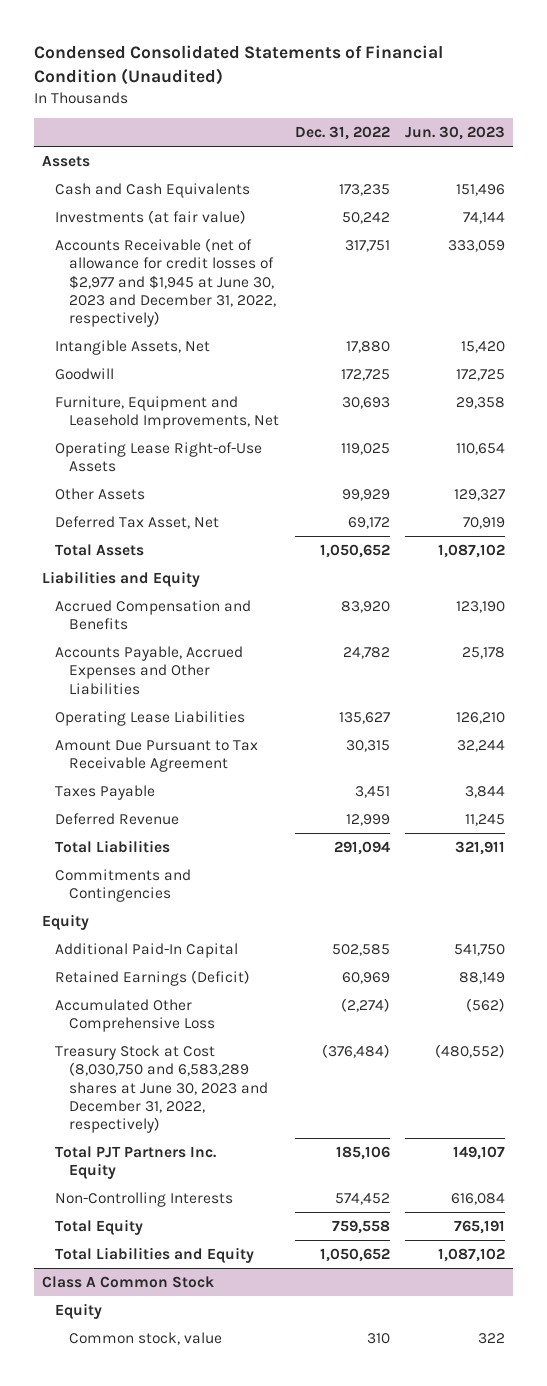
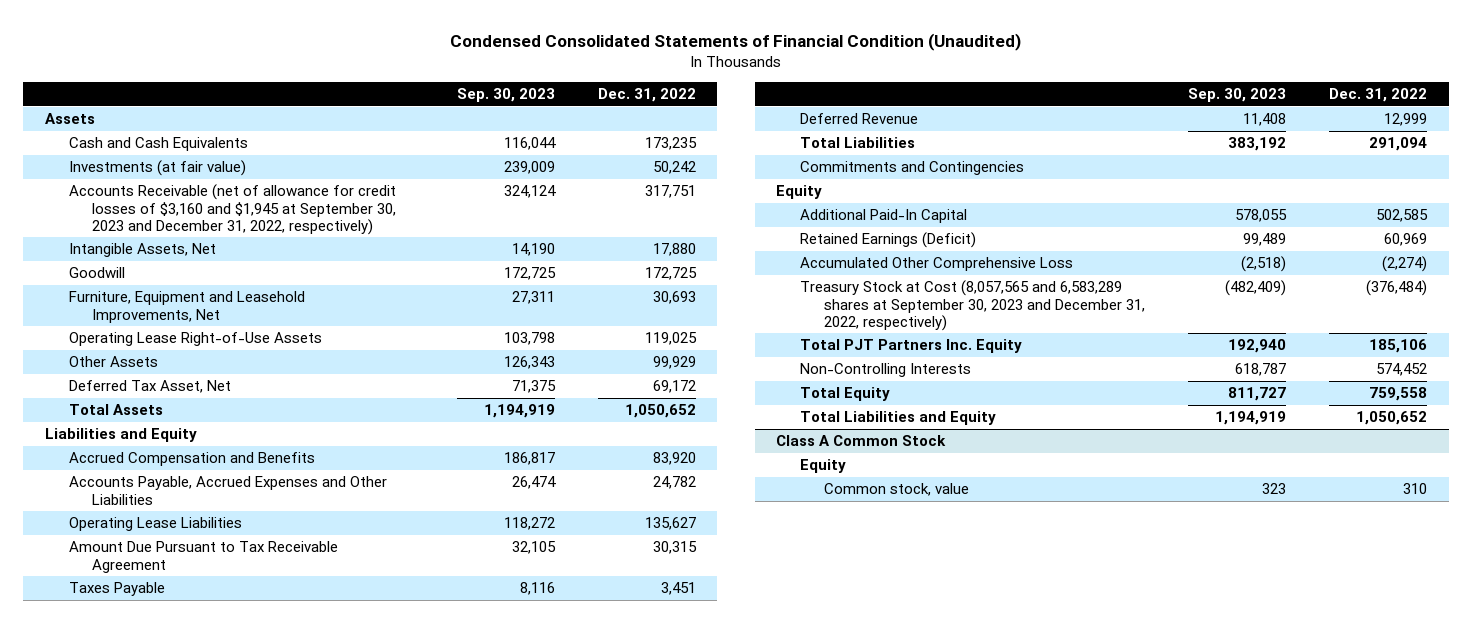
[405,125,506,140] Jun. 30, 2023 -> none
none -> [456,87,555,102] Sep. 30, 2023
[55,237,276,328] Accounts Receivable (net of allowance for credit losses of $2,977 and $1,945 at June 30, 2023 and December 31, 2022, respectively) -> [68,184,397,235] Accounts Receivable (net of allowance for credit losses of $3,160 and $1,945 at September 30, 2023 and December 31, 2022, respectively)
[55,1044,268,1134] Treasury Stock at Cost (8,030,750 and 6,583,289 shares at June 30, 2023 and December 31, 2022, respectively) -> [799,280,1145,331] Treasury Stock at Cost (8,057,565 and 6,583,289 shares at September 30, 2023 and December 31, 2022, respectively)

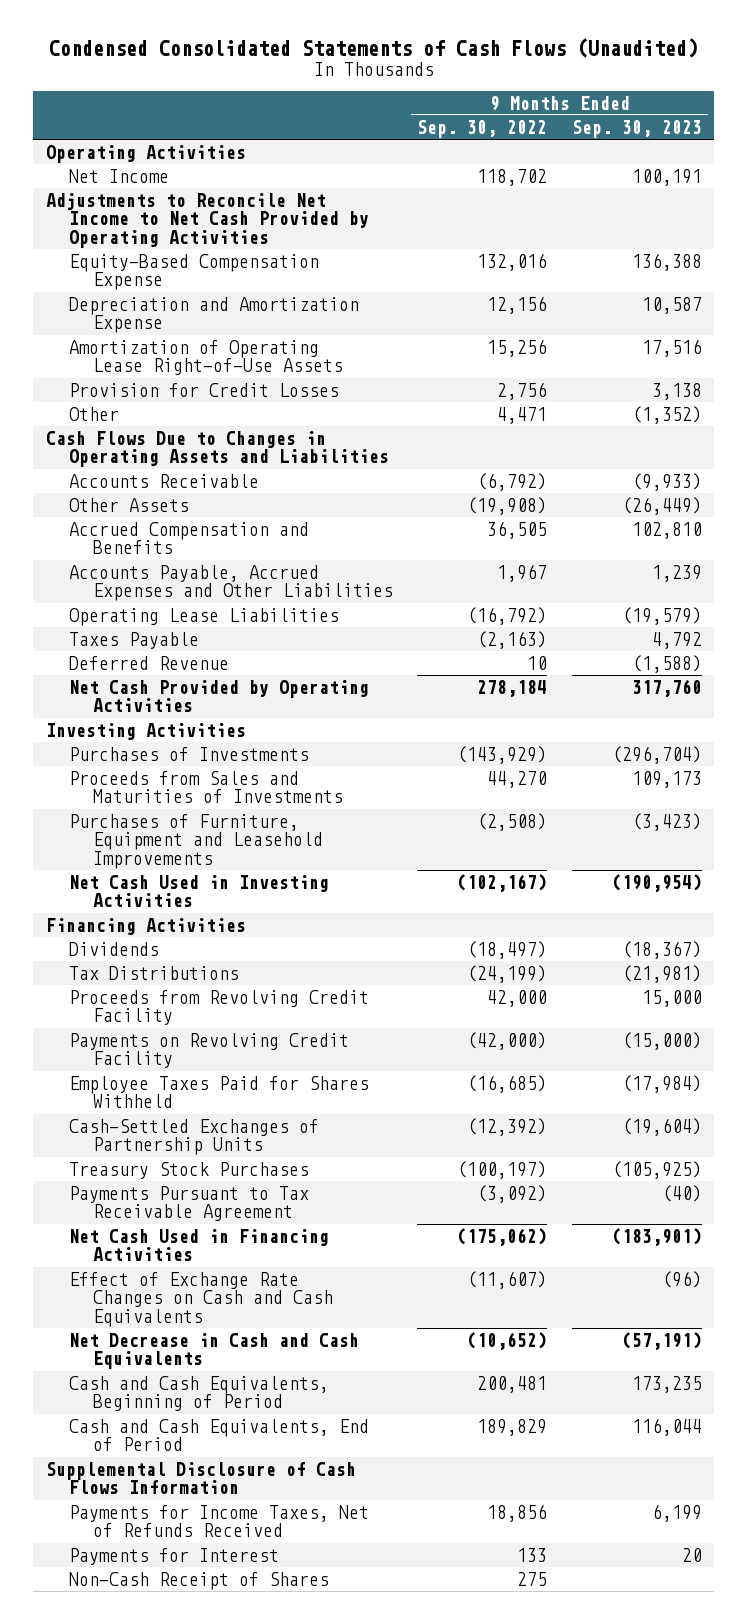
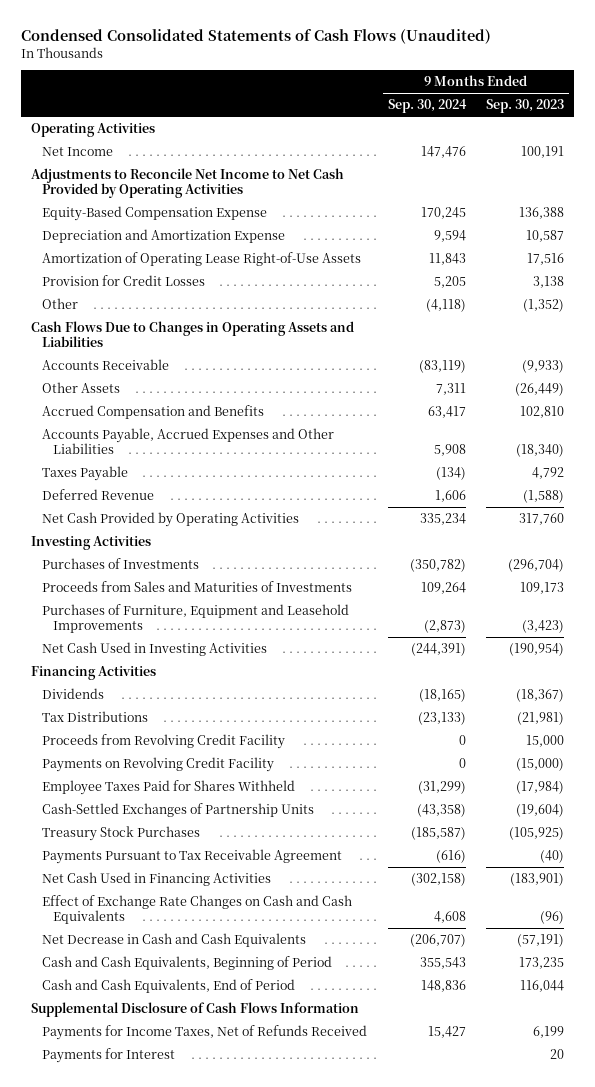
[417,119,548,138] Sep. 30, 2022 -> none
none -> [387,99,467,114] Sep. 30, 2024
[69,607,340,626] Operating Lease Liabilities -> none
[652,564,703,582] 1,239 -> [515,444,564,458] (18,340)
[69,1571,330,1590] Non-Cash Receipt of Shares -> none

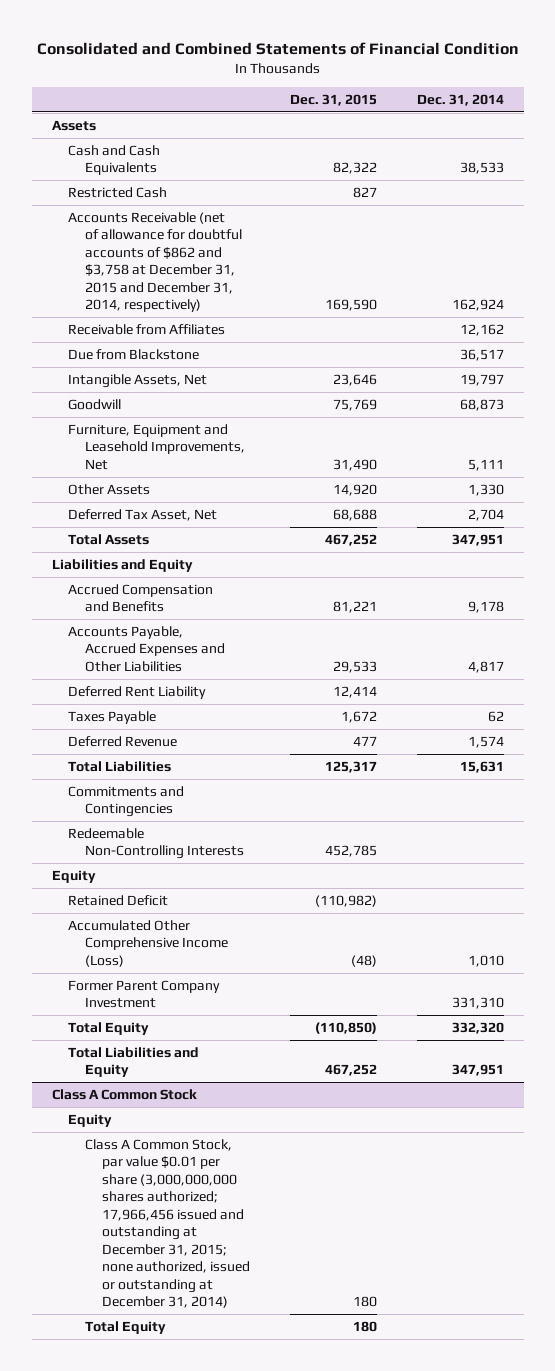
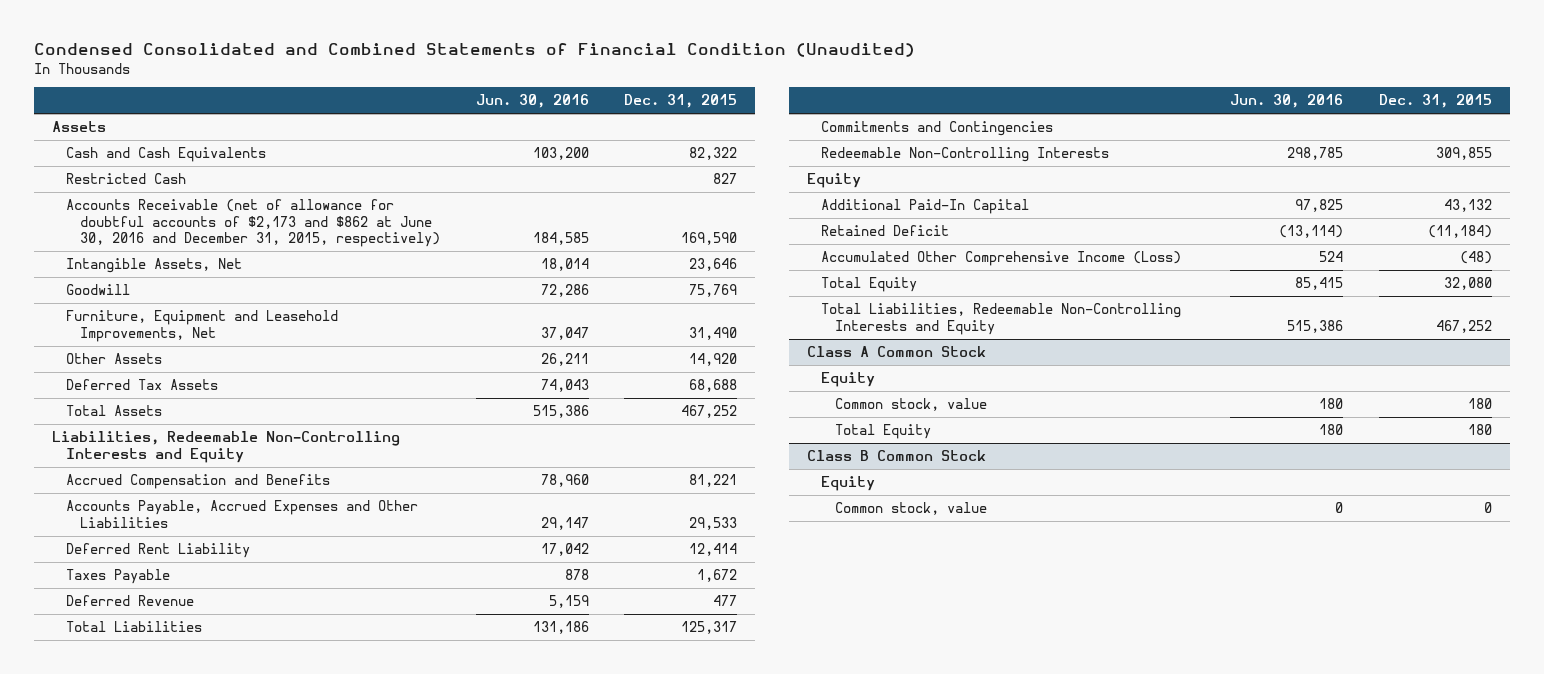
[36,41,519,55] Consolidated and Combined Statements of Financial Condition -> [34,43,916,58] Condensed Consolidated and Combined Statements of Financial Condition (Unaudited)
[416,93,504,106] Dec. 31, 2014 -> none
none -> [475,94,589,109] Jun. 30, 2016
[68,323,226,335] Receivable from Affiliates -> none
[68,348,200,360] Due from Blackstone -> none
[68,211,243,313] Accounts Receivable (net of allowance for doubtful accounts of $862 and $3,758 at December 31, 2015 and December 31, 2014, respectively) -> [66,199,441,248] Accounts Receivable (net of allowance for doubtful accounts of $2,173 and $862 at June 30, 2016 and December 31, 2015, respectively)
[68,508,218,521] Deferred Tax Asset, Net -> [66,379,219,391] Deferred Tax Assets
[51,558,193,572] Liabilities and Equity -> [52,431,401,463] Liabilities, Redeemable Non-Controlling Interests and Equity
[324,845,377,858] 452,785 -> [1435,147,1492,161] 309,855
none -> [820,199,1029,215] Additional Paid-In Capital
[314,894,377,907] (110,982) -> [1427,225,1492,239] (11,184)
[68,979,221,1009] Former Parent Company Investment -> none
[314,1021,377,1034] (110,850) -> [1443,277,1492,291] 32,080
[68,1046,200,1078] Total Liabilities and Equity -> [820,303,1181,335] Total Liabilities, Redeemable Non-Controlling Interests and Equity
[85,1138,250,1309] Class A Common Stock, par value $0.01 per share (3,000,000,000 shares authorized; 17,966,456 issued and outstanding at December 31, 2015; none authorized, issued or outstanding at December 31, 2014) -> [834,398,987,412] Common stock, value
none -> [806,450,986,462] Class B Common Stock
none -> [820,476,875,492] Equity
none -> [834,502,987,516] Common stock, value

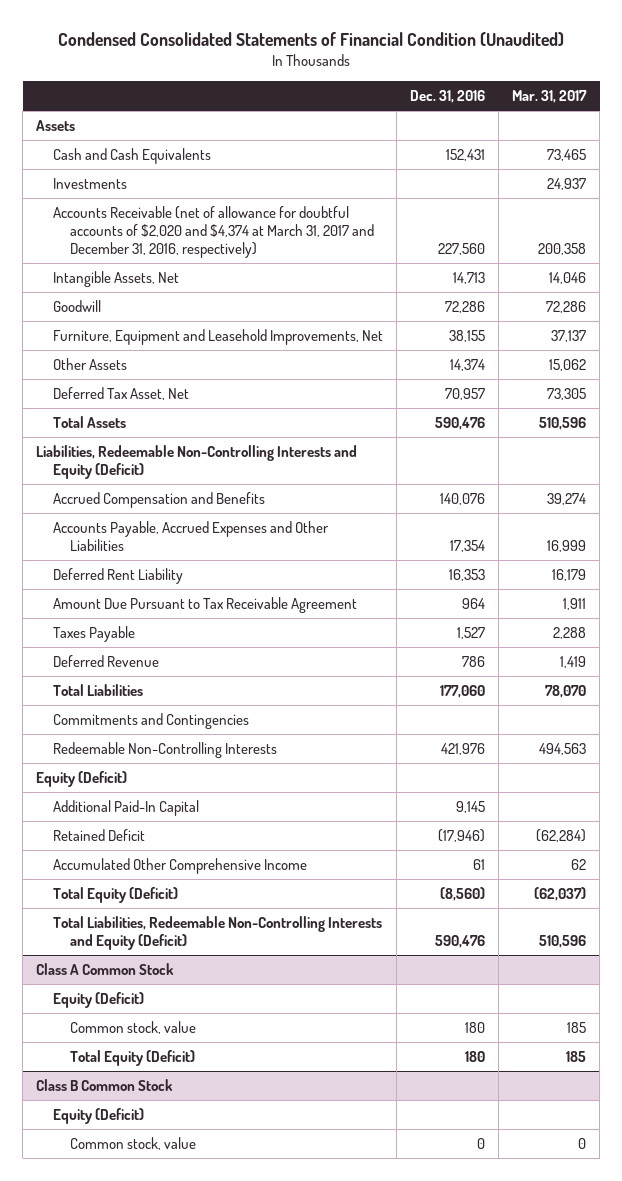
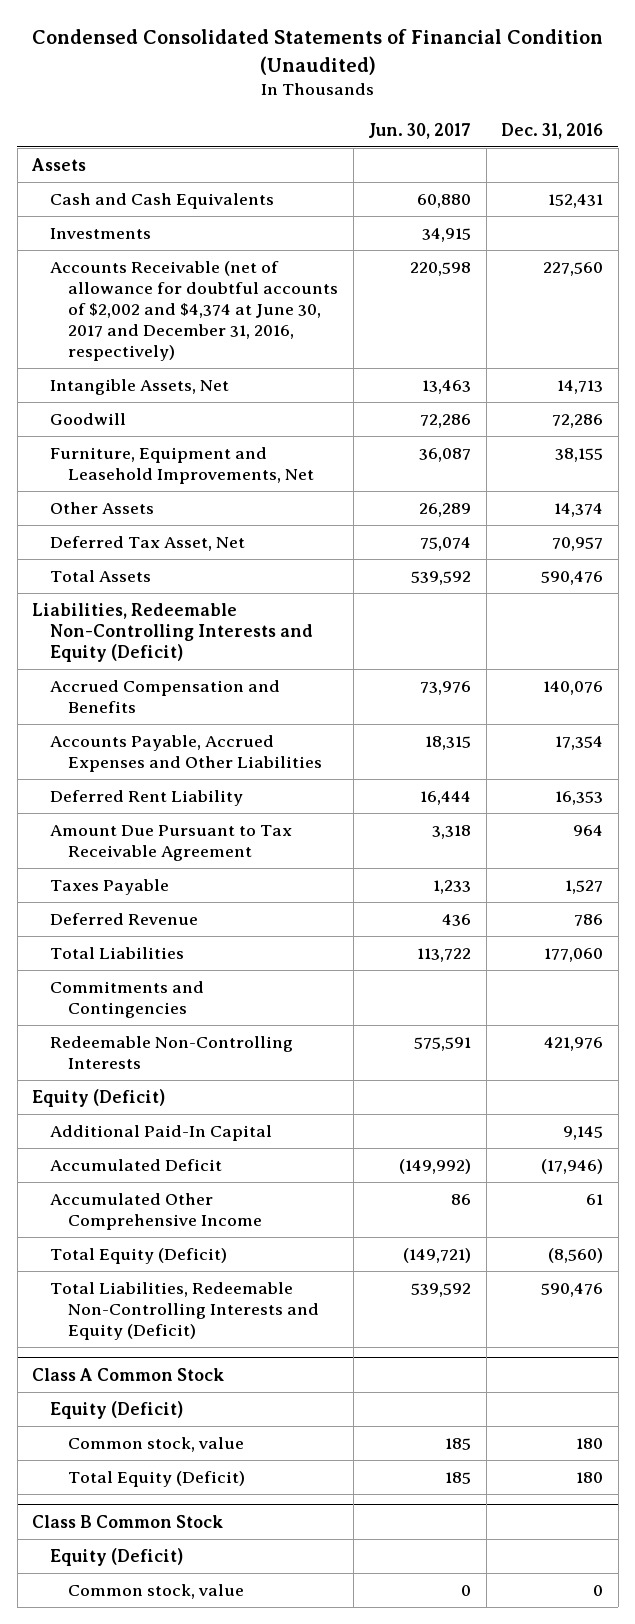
[512,90,588,104] Mar. 31, 2017 -> none
none -> [368,122,472,139] Jun. 30, 2017
[52,206,374,259] Accounts Receivable (net of allowance for doubtful accounts of $2,020 and $4,374 at March 31, 2017 and December 31, 2016, respectively) -> [50,261,339,361] Accounts Receivable (net of allowance for doubtful accounts of $2,002 and $4,374 at June 30, 2017 and December 31, 2016, respectively)
[52,829,145,842] Retained Deficit -> [50,1159,223,1172] Accumulated Deficit

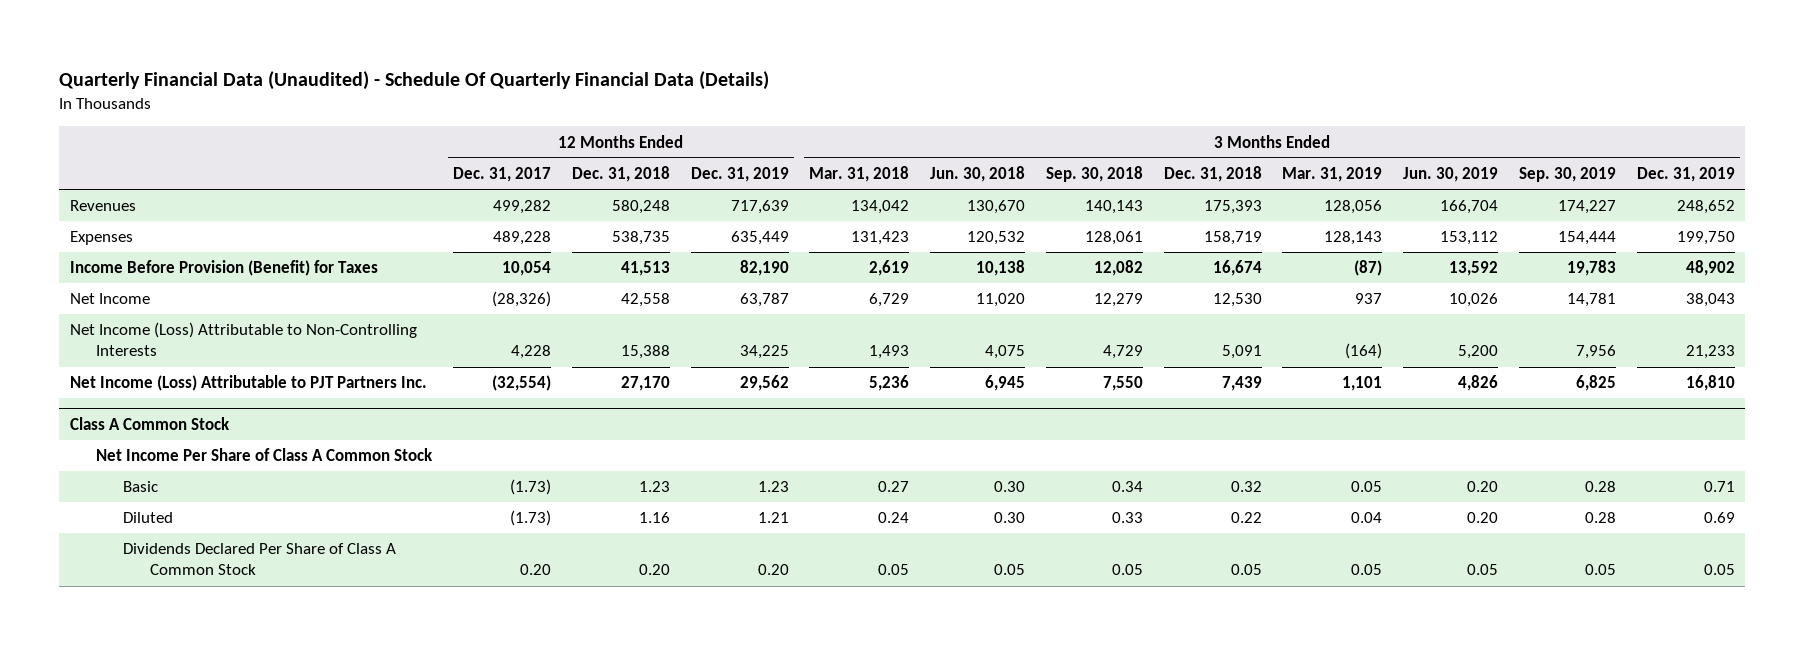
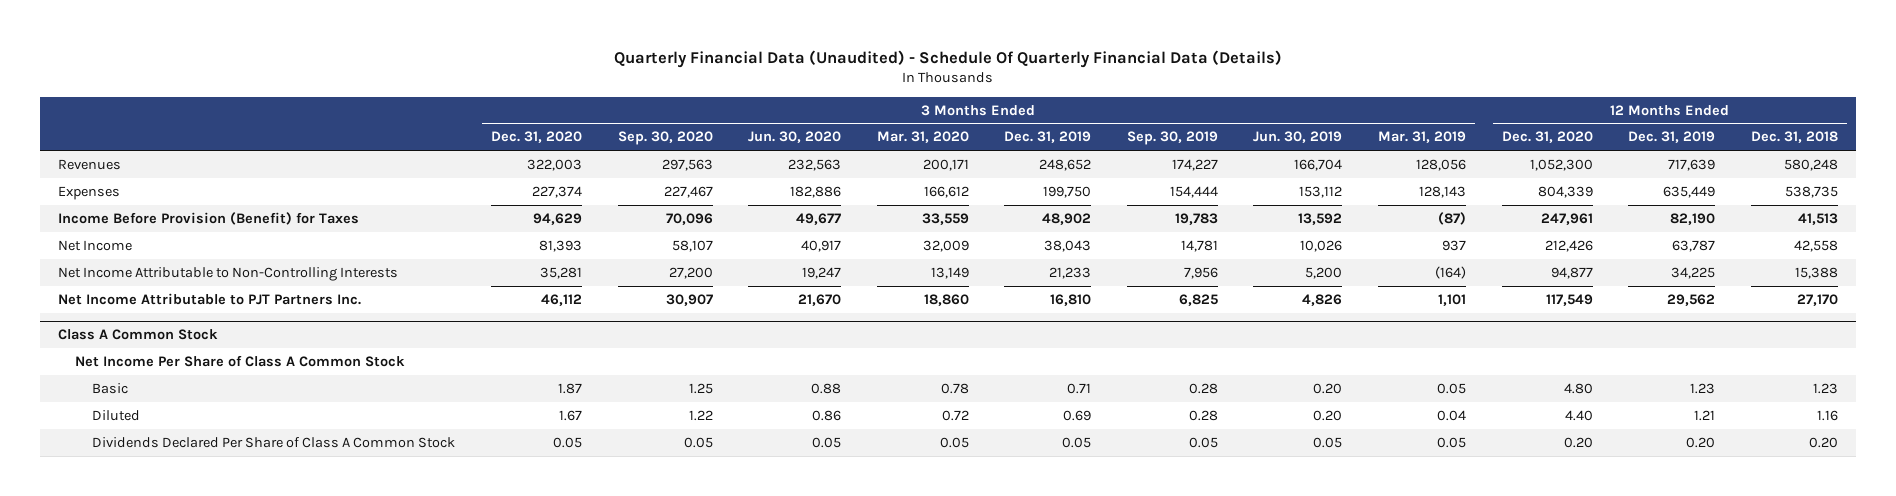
[453,167,552,183] Dec. 31, 2017 -> none
[809,166,910,183] Mar. 31, 2018 -> none
[930,166,1026,183] Jun. 30, 2018 -> none
[1045,166,1143,183] Sep. 30, 2018 -> none
[1163,166,1262,183] Dec. 31, 2018 -> none
none -> [490,131,582,144] Dec. 31, 2020
none -> [617,131,713,146] Sep. 30, 2020
none -> [748,131,842,144] Jun. 30, 2020
none -> [876,131,969,144] Mar. 31, 2020
none -> [1501,131,1593,144] Dec. 31, 2020
[69,322,417,357] Net Income (Loss) Attributable to Non-Controlling Interests -> [58,266,399,281] Net Income Attributable to Non-Controlling Interests
[69,375,427,392] Net Income (Loss) Attributable to PJT Partners Inc. -> [58,292,362,305] Net Income Attributable to PJT Partners Inc.

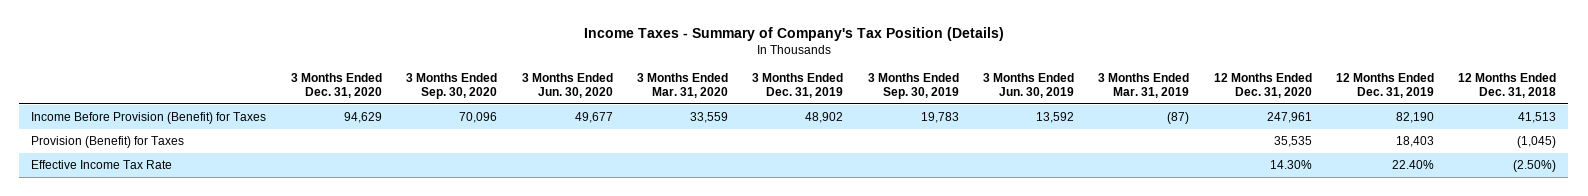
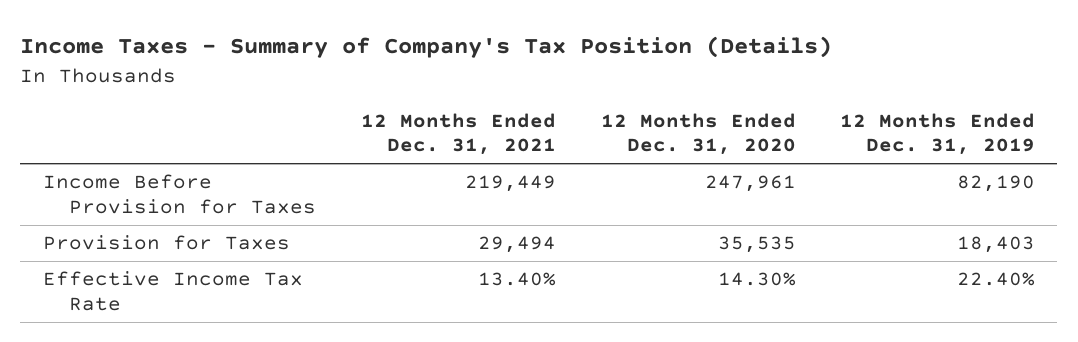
[290,72,382,99] 3 Months Ended Dec. 31, 2020 -> none
[406,72,498,100] 3 Months Ended Sep. 30, 2020 -> none
[521,72,613,99] 3 Months Ended Jun. 30, 2020 -> none
[636,72,728,99] 3 Months Ended Mar. 31, 2020 -> none
[752,72,844,99] 3 Months Ended Dec. 31, 2019 -> none
[867,72,959,100] 3 Months Ended Sep. 30, 2019 -> none
[982,72,1074,99] 3 Months Ended Jun. 30, 2019 -> none
[1098,72,1190,99] 3 Months Ended Mar. 31, 2019 -> none
[1458,72,1557,99] 12 Months Ended Dec. 31, 2018 -> none
none -> [360,112,556,156] 12 Months Ended Dec. 31, 2021
[31,111,267,124] Income Before Provision (Benefit) for Taxes -> [42,174,317,214] Income Before Provision for Taxes
[31,135,185,148] Provision (Benefit) for Taxes -> [42,235,290,251] Provision for Taxes

